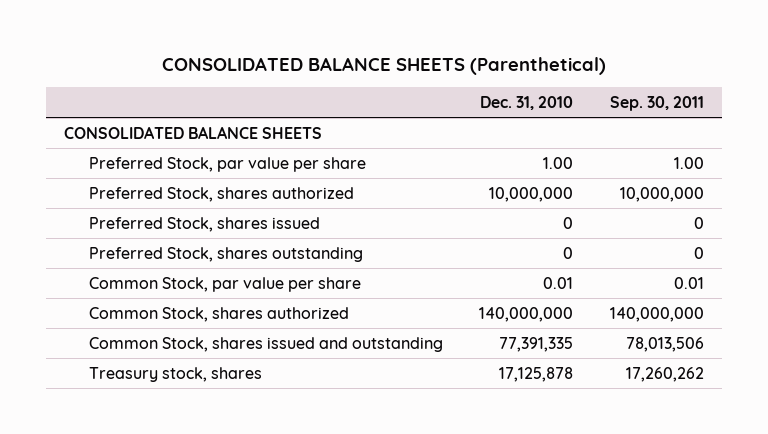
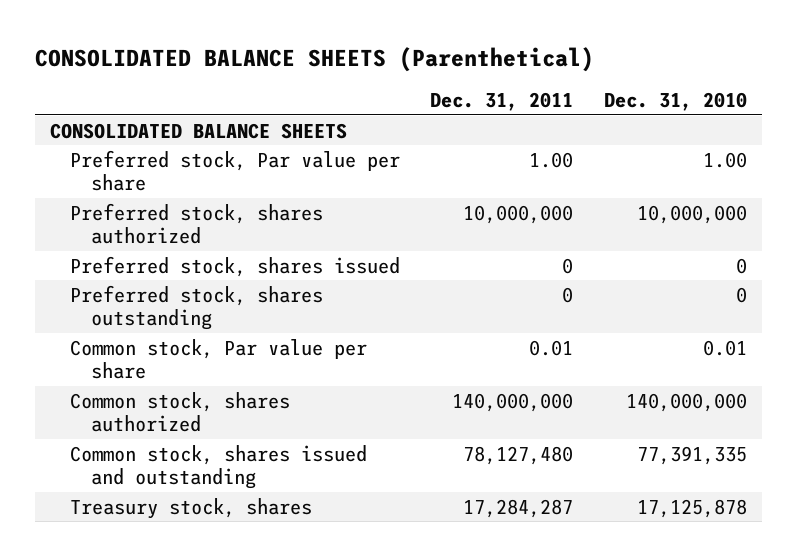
[609,95,704,111] Sep. 30, 2011 -> none
none -> [430,92,574,112] Dec. 31, 2011
[89,156,367,172] Preferred Stock, par value per share -> [70,149,401,192] Preferred stock, Par value per share
[89,186,355,202] Preferred Stock, shares authorized -> [70,202,324,245] Preferred stock, shares authorized
[89,216,321,232] Preferred Stock, shares issued -> [70,255,401,277] Preferred stock, shares issued
[89,246,364,262] Preferred Stock, shares outstanding -> [70,284,324,331] Preferred stock, shares outstanding
[89,276,362,292] Common Stock, par value per share -> [70,338,368,380] Common stock, Par value per share
[89,306,350,322] Common Stock, shares authorized -> [70,391,291,433] Common stock, shares authorized
[89,336,444,352] Common Stock, shares issued and outstanding -> [70,444,368,490] Common stock, shares issued and outstanding

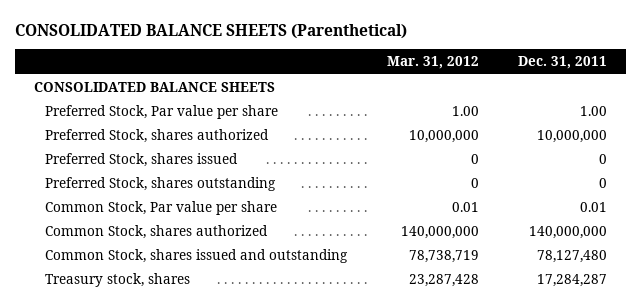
[603,92,747,112] Dec. 31, 2010 -> none
none -> [386,56,479,70] Mar. 31, 2012
[70,149,401,192] Preferred stock, Par value per share -> [45,105,279,120] Preferred Stock, Par value per share
[70,202,324,245] Preferred stock, shares authorized -> [45,129,270,144] Preferred Stock, shares authorized
[70,255,401,277] Preferred stock, shares issued -> [45,153,239,168] Preferred Stock, shares issued
[70,284,324,331] Preferred stock, shares outstanding -> [45,177,277,192] Preferred Stock, shares outstanding
[70,338,368,380] Common stock, Par value per share -> [45,201,278,216] Common Stock, Par value per share
[70,391,291,433] Common stock, shares authorized -> [45,225,269,240] Common Stock, shares authorized
[70,444,368,490] Common stock, shares issued and outstanding -> [45,249,349,264] Common Stock, shares issued and outstanding

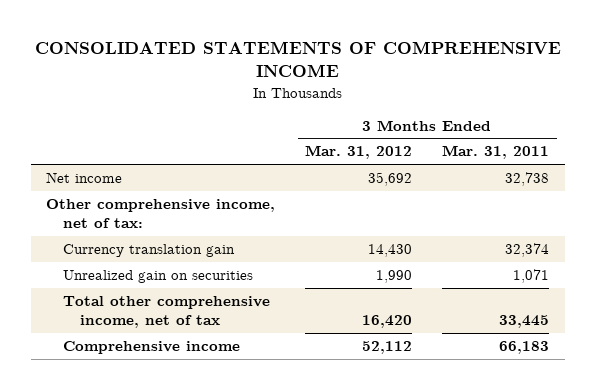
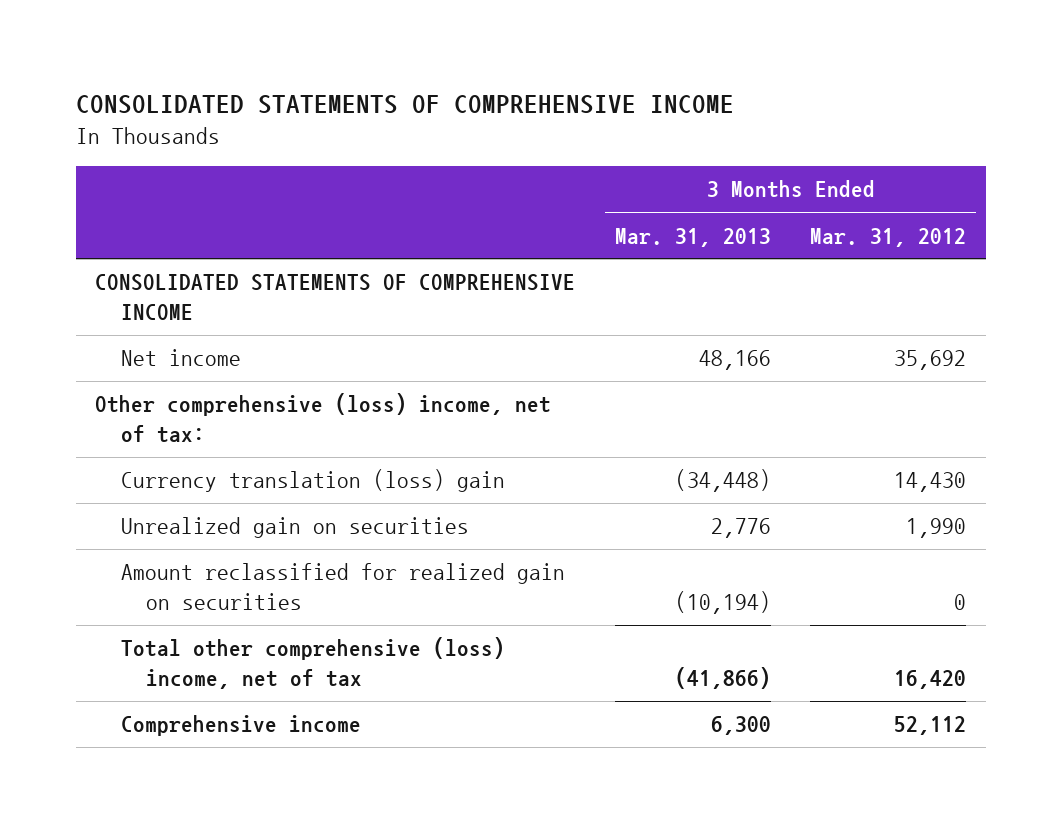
[442,145,550,160] Mar. 31, 2011 -> none
none -> [614,227,771,247] Mar. 31, 2013
none -> [95,274,576,321] CONSOLIDATED STATEMENTS OF COMPREHENSIVE INCOME
[45,199,275,228] Other comprehensive income, net of tax: -> [95,393,552,444] Other comprehensive (loss) income, net of tax:
[62,244,235,258] Currency translation gain -> [120,469,505,493] Currency translation (loss) gain
none -> [120,563,565,611] Amount reclassified for realized gain on securities
[62,296,270,328] Total other comprehensive income, net of tax -> [120,637,505,690] Total other comprehensive (loss) income, net of tax

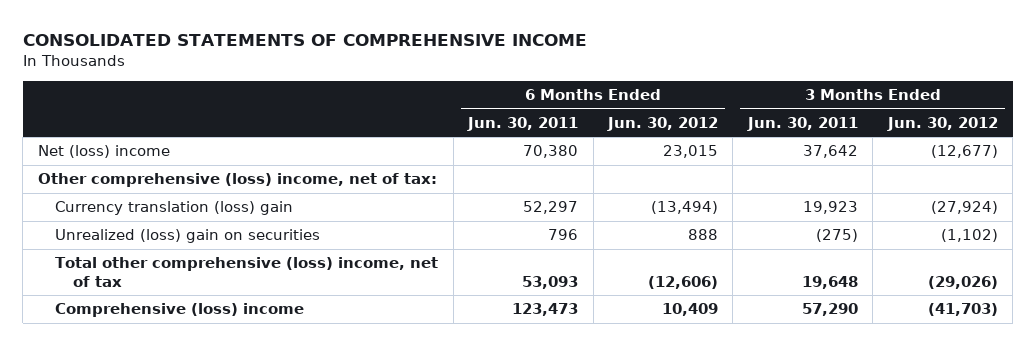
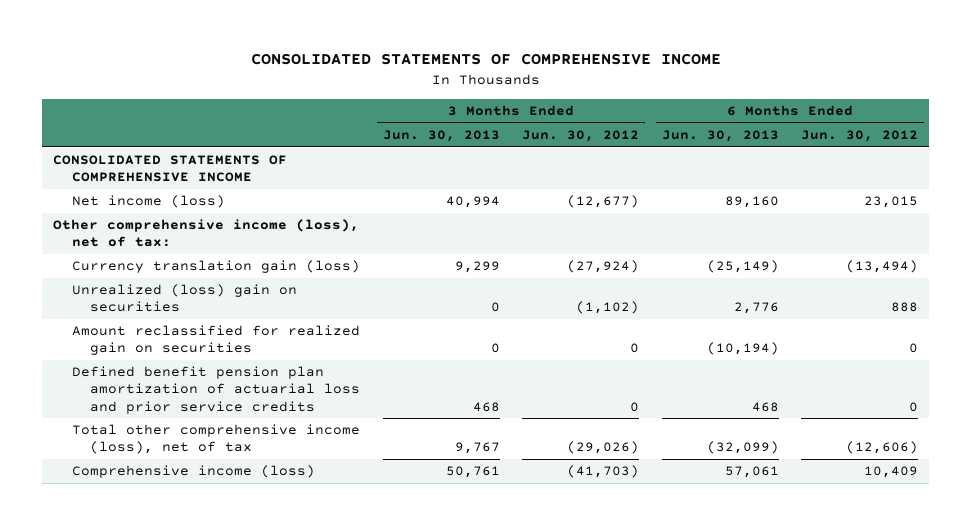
[467,116,579,131] Jun. 30, 2011 -> none
[746,116,858,131] Jun. 30, 2011 -> none
none -> [382,130,500,143] Jun. 30, 2013
none -> [661,130,779,143] Jun. 30, 2013
none -> [52,155,287,183] CONSOLIDATED STATEMENTS OF COMPREHENSIVE INCOME
[37,145,170,159] Net (loss) income -> [71,195,225,209] Net income (loss)
[37,173,437,188] Other comprehensive (loss) income, net of tax: -> [52,219,359,248] Other comprehensive income (loss), net of tax:
[55,201,294,216] Currency translation (loss) gain -> [71,260,360,274] Currency translation gain (loss)
none -> [71,325,360,356] Amount reclassified for realized gain on securities
none -> [71,366,361,414] Defined benefit pension plan amortization of actuarial loss and prior service credits
[55,257,439,287] Total other comprehensive (loss) income, net of tax -> [71,424,360,455] Total other comprehensive income (loss), net of tax
[55,303,305,318] Comprehensive (loss) income -> [71,465,315,479] Comprehensive income (loss)

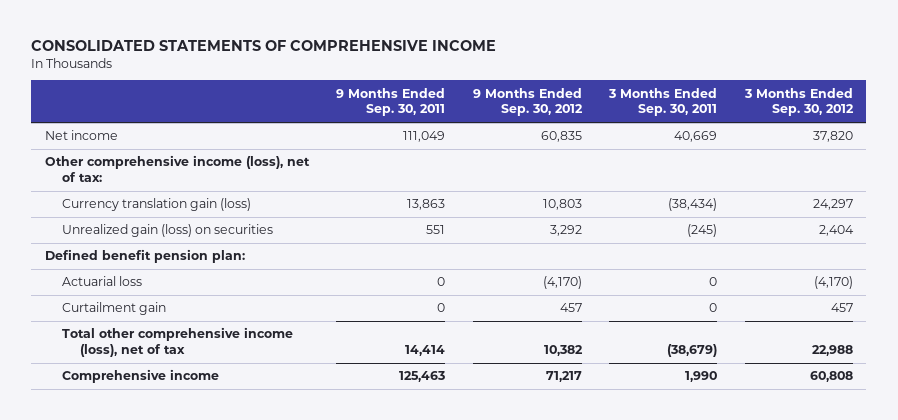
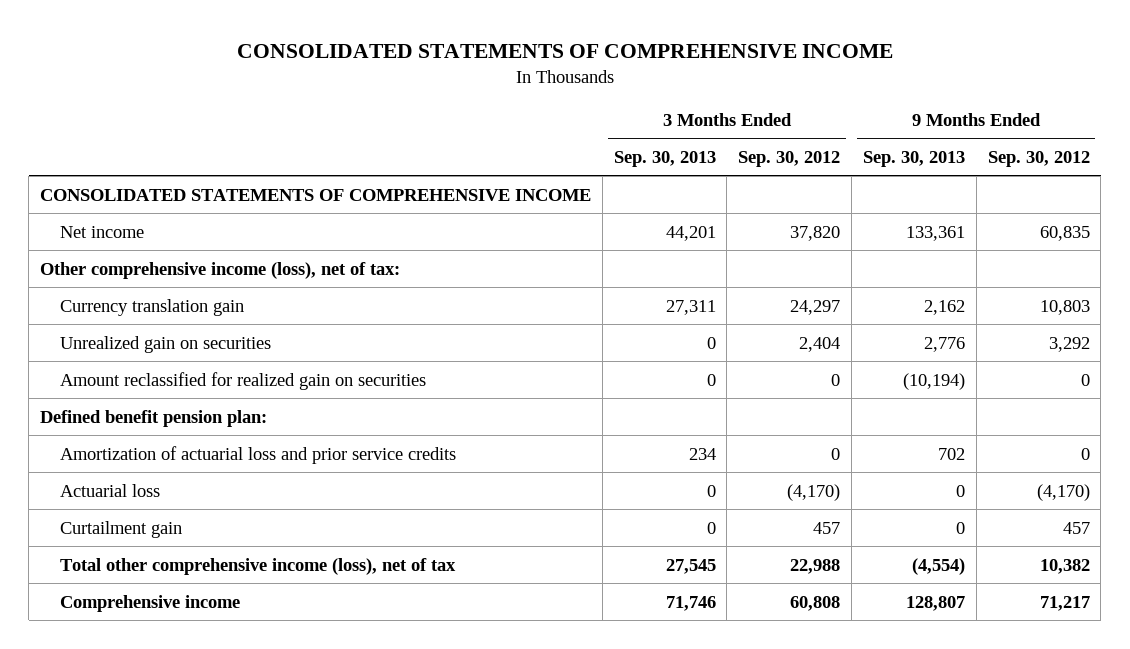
[336,87,446,117] 9 Months Ended Sep. 30, 2011 -> none
[608,87,718,117] 3 Months Ended Sep. 30, 2011 -> none
none -> [613,150,716,167] Sep. 30, 2013
none -> [862,150,965,167] Sep. 30, 2013
none -> [40,188,592,201] CONSOLIDATED STATEMENTS OF COMPREHENSIVE INCOME
[62,198,252,212] Currency translation gain (loss) -> [60,298,245,316] Currency translation gain
[62,224,274,238] Unrealized gain (loss) on securities -> [60,335,272,353] Unrealized gain on securities
none -> [60,371,427,390] Amount reclassified for realized gain on securities
none -> [60,445,457,464] Amortization of actuarial loss and prior service credits

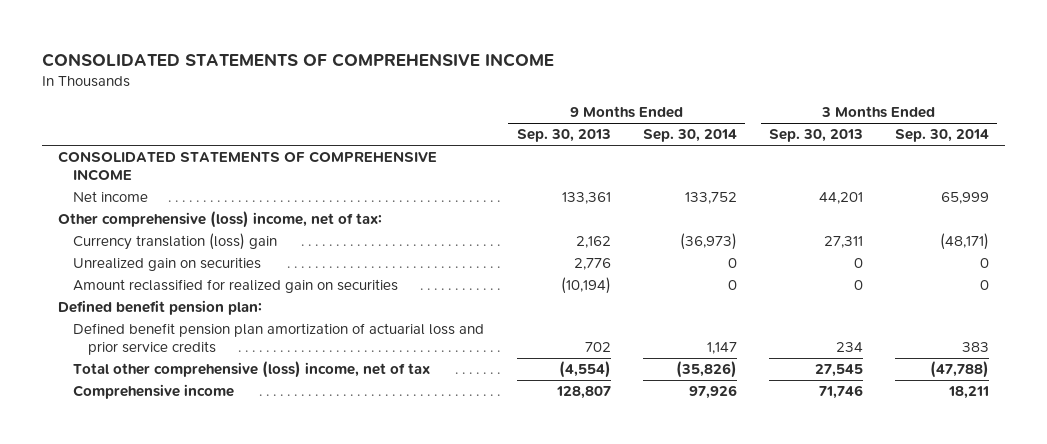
[738,150,841,167] Sep. 30, 2012 -> none
[987,150,1090,167] Sep. 30, 2012 -> none
none -> [642,129,737,143] Sep. 30, 2014
none -> [895,129,990,143] Sep. 30, 2014
[40,261,401,279] Other comprehensive income (loss), net of tax: -> [58,211,383,229] Other comprehensive (loss) income, net of tax:
[60,298,245,316] Currency translation gain -> [73,233,278,251] Currency translation (loss) gain
[60,483,161,497] Actuarial loss -> none
[60,520,183,538] Curtailment gain -> none
[60,445,457,464] Amortization of actuarial loss and prior service credits -> [73,323,485,356] Defined benefit pension plan amortization of actuarial loss and prior service credits
[60,557,457,575] Total other comprehensive income (loss), net of tax -> [73,361,431,379] Total other comprehensive (loss) income, net of tax

